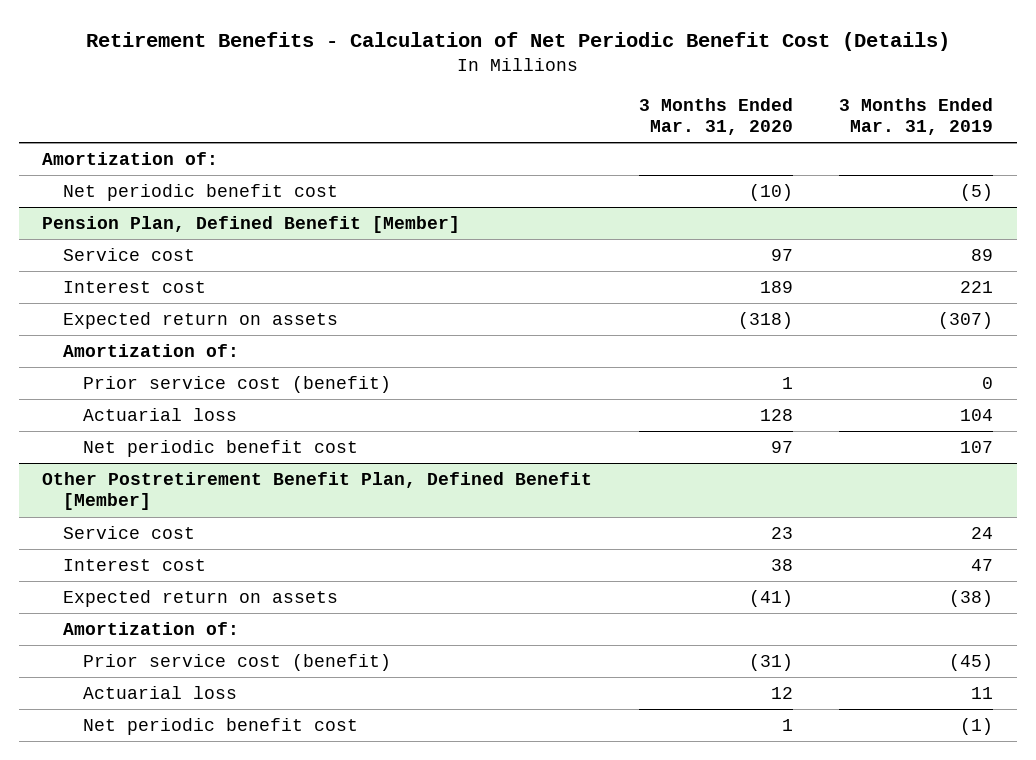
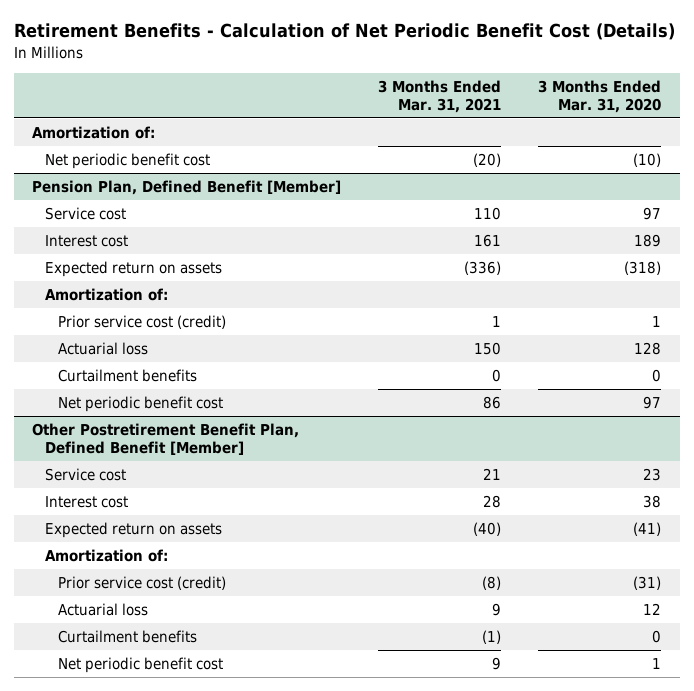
[839,97,994,136] 3 Months Ended Mar. 31, 2019 -> none
none -> [378,79,502,114] 3 Months Ended Mar. 31, 2021
[83,375,392,393] Prior service cost (benefit) -> [58,314,227,329] Prior service cost (credit)
none -> [58,368,198,382] Curtailment benefits
[83,653,392,671] Prior service cost (benefit) -> [58,575,227,590] Prior service cost (credit)
none -> [58,629,198,643] Curtailment benefits

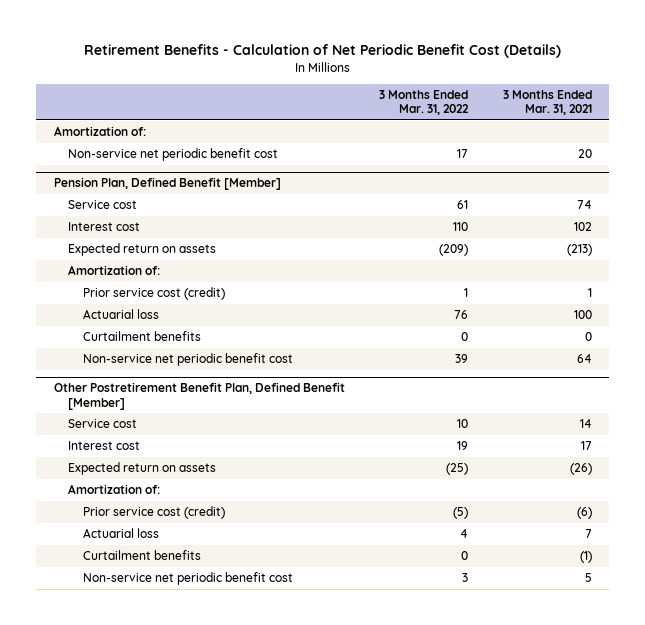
[538,79,662,114] 3 Months Ended Mar. 31, 2020 -> none
none -> [379,89,470,116] 3 Months Ended Mar. 31, 2022
[45,152,211,169] Net periodic benefit cost -> [68,148,279,162] Non-service net periodic benefit cost
[473,152,502,167] (20) -> [577,149,592,159] 20
[474,206,502,220] 110 -> [576,200,592,210] 74
[474,233,502,247] 161 -> [573,222,592,232] 102
[464,260,502,275] (336) -> [566,244,592,257] (213)
[474,341,502,355] 150 -> [573,310,592,320] 100
[58,395,224,412] Net periodic benefit cost -> [83,353,294,367] Non-service net periodic benefit cost
[483,395,502,409] 86 -> [576,354,592,364] 64
[483,467,502,480] 21 -> [579,419,592,429] 14
[483,494,502,508] 28 -> [580,441,592,451] 17
[473,521,502,536] (40) -> [569,463,592,476] (26)
[482,575,502,590] (8) -> [576,507,592,520] (6)
[492,602,502,616] 9 -> [584,529,592,539] 7
[58,656,224,673] Net periodic benefit cost -> [83,572,294,586] Non-service net periodic benefit cost
[492,656,502,670] 9 -> [584,573,592,583] 5

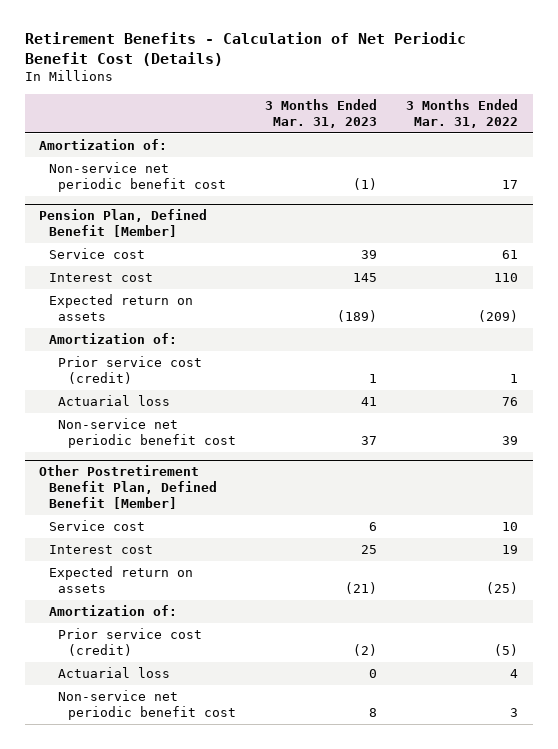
[502,89,592,116] 3 Months Ended Mar. 31, 2021 -> none
none -> [265,99,378,129] 3 Months Ended Mar. 31, 2023
[83,331,202,342] Curtailment benefits -> none
[83,550,202,561] Curtailment benefits -> none

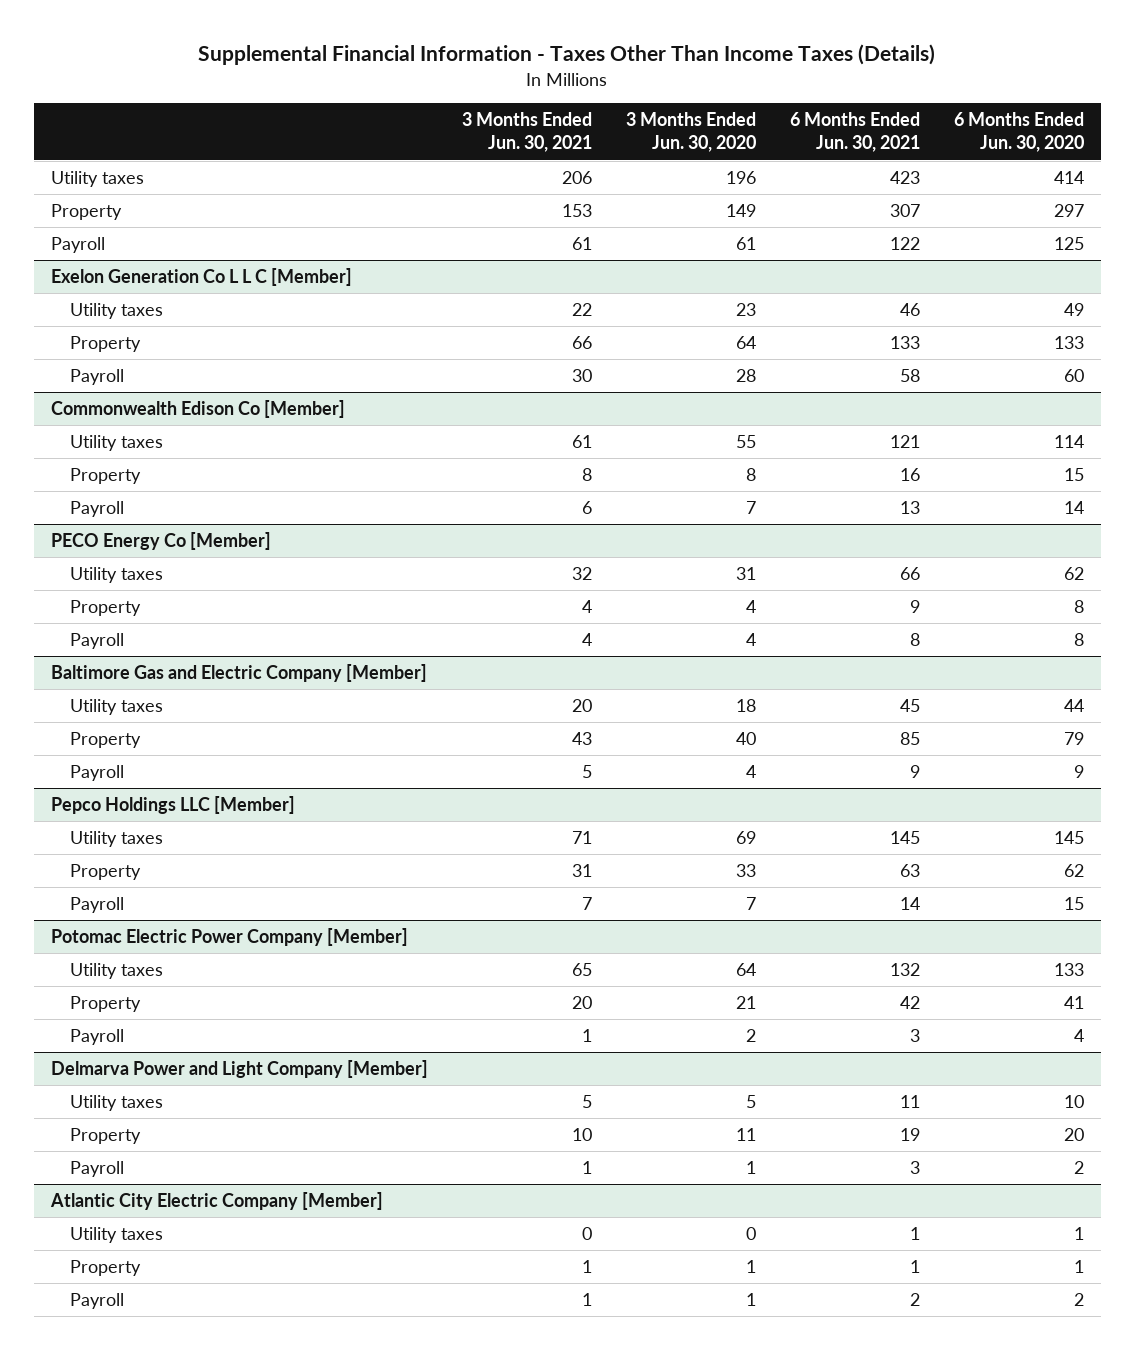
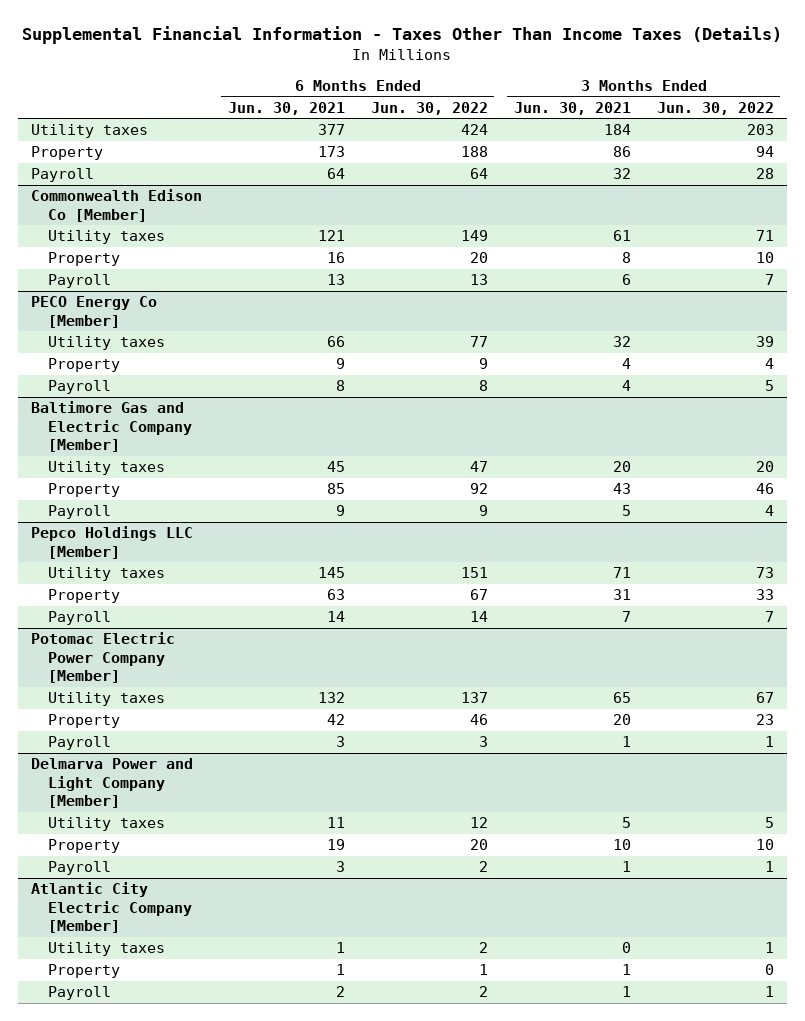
[625,112,756,153] 3 Months Ended Jun. 30, 2020 -> none
[953,112,1084,153] 6 Months Ended Jun. 30, 2020 -> none
none -> [370,101,488,115] Jun. 30, 2022
none -> [656,101,774,115] Jun. 30, 2022
[50,267,352,286] Exelon Generation Co L L C [Member] -> none
[70,302,164,319] Utility taxes -> none
[70,335,142,352] Property -> none
[70,368,125,385] Payroll -> none
[561,170,592,184] 206 -> [603,124,631,136] 184
[889,170,920,184] 423 -> [317,124,345,136] 377
[561,203,592,217] 153 -> [612,146,631,158] 86
[889,203,920,217] 307 -> [317,146,345,158] 173
[571,236,592,250] 61 -> [612,168,631,180] 32
[889,236,920,250] 122 -> [326,168,345,180] 64

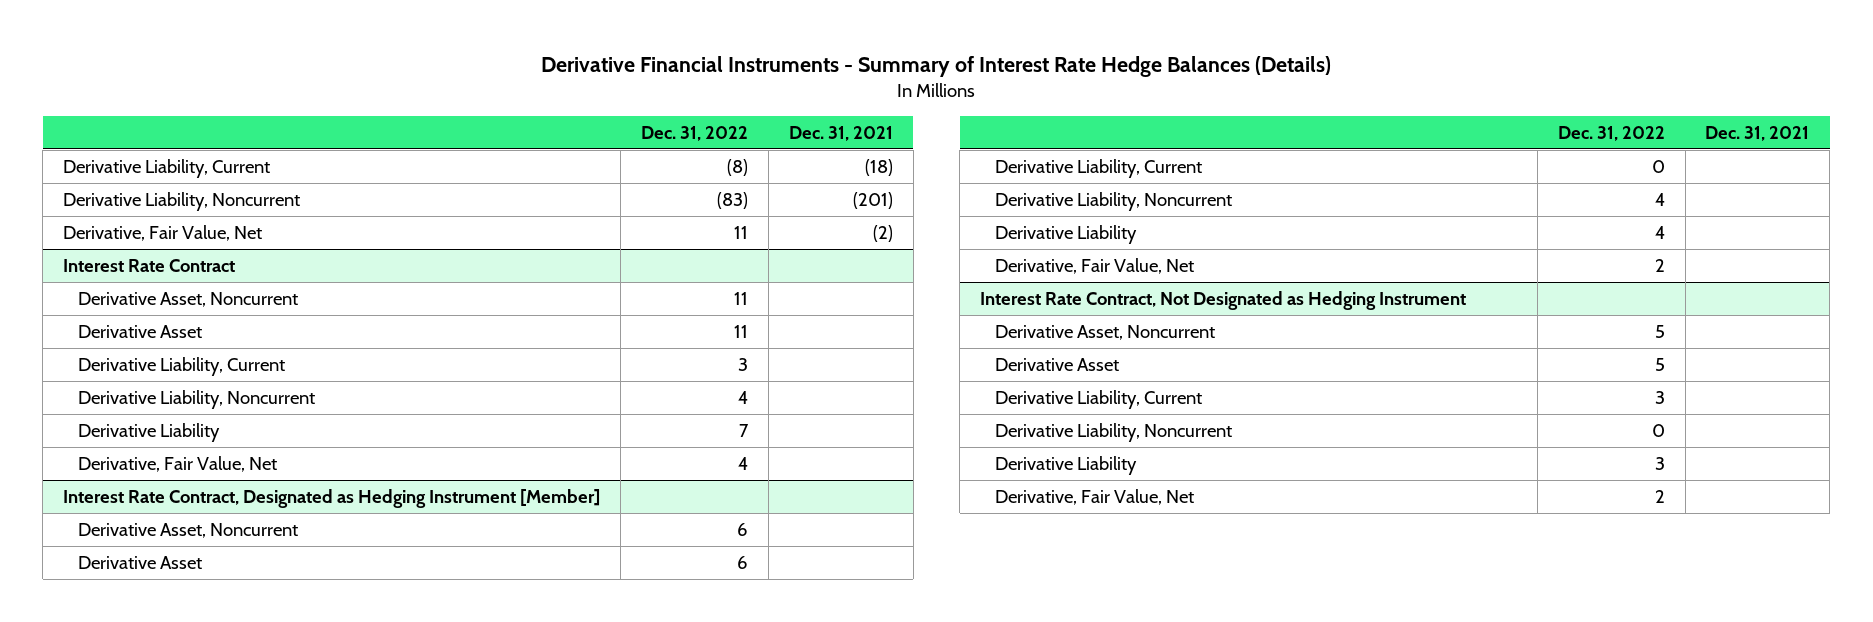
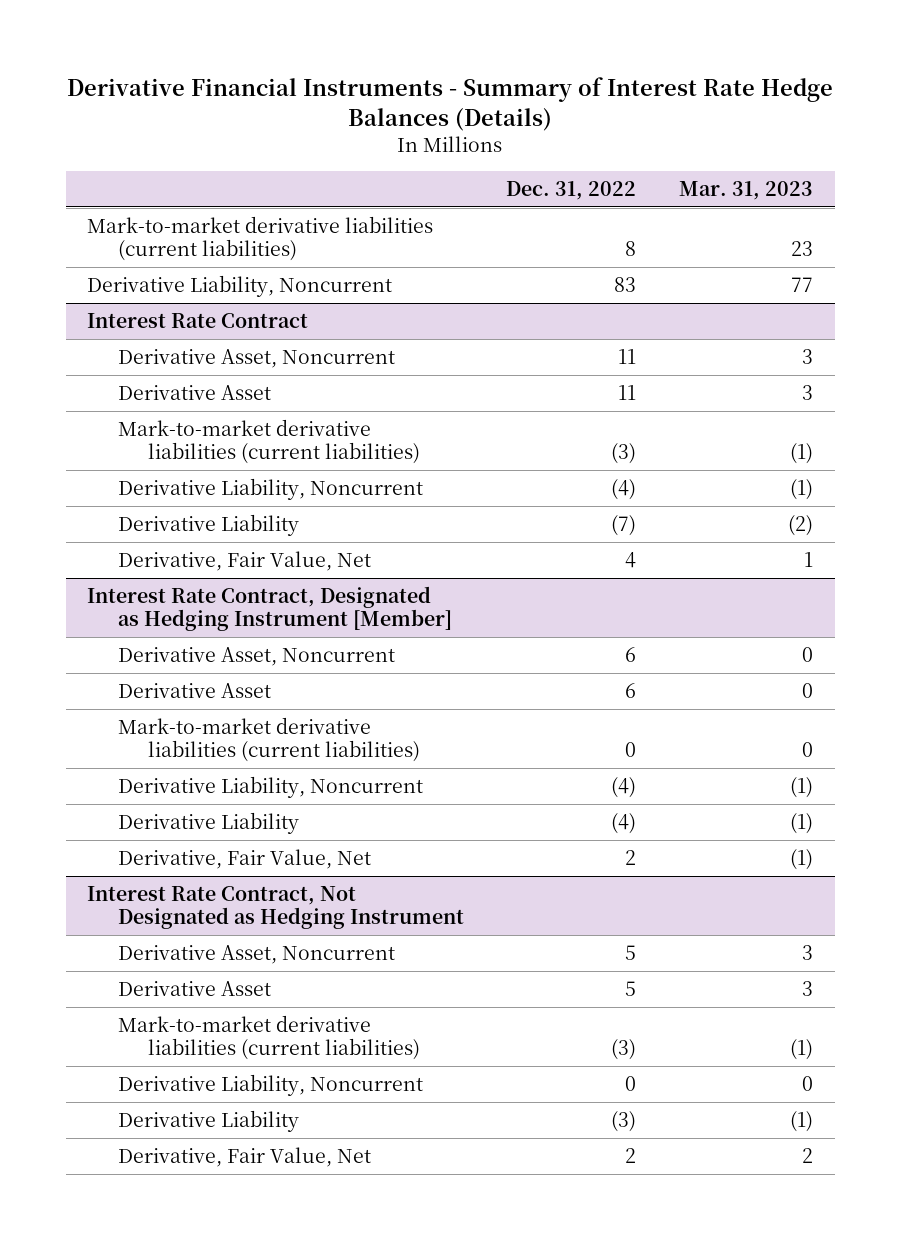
[788,125,893,141] Dec. 31, 2021 -> none
none -> [679,181,814,201] Mar. 31, 2023
[63,225,263,242] Derivative, Fair Value, Net -> none
[63,159,271,179] Derivative Liability, Current -> [87,215,434,262] Mark-to-market derivative liabilities (current liabilities)
[726,159,748,177] (8) -> [625,241,637,257] 8
[716,192,748,210] (83) -> [614,276,637,292] 83
[78,357,286,377] Derivative Liability, Current -> [117,418,420,465] Mark-to-market derivative liabilities (current liabilities)
[737,358,748,372] 3 -> [611,443,637,465] (3)
[737,391,748,405] 4 -> [611,478,637,500] (4)
[738,424,749,438] 7 -> [611,514,637,536] (7)
[994,159,1202,179] Derivative Liability, Current -> [117,716,420,763] Mark-to-market derivative liabilities (current liabilities)
[1654,193,1665,207] 4 -> [611,776,637,798] (4)
[1654,226,1665,240] 4 -> [611,812,637,834] (4)
[994,390,1202,410] Derivative Liability, Current -> [117,1014,420,1061] Mark-to-market derivative liabilities (current liabilities)
[1654,391,1665,405] 3 -> [611,1039,637,1061] (3)
[1654,457,1665,471] 3 -> [611,1110,637,1132] (3)

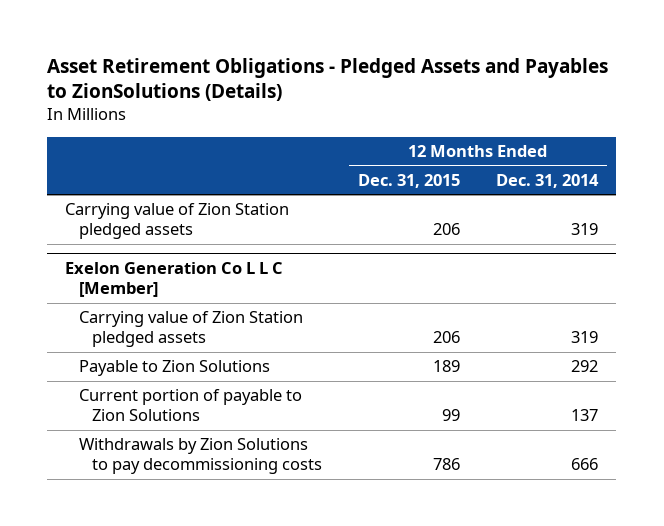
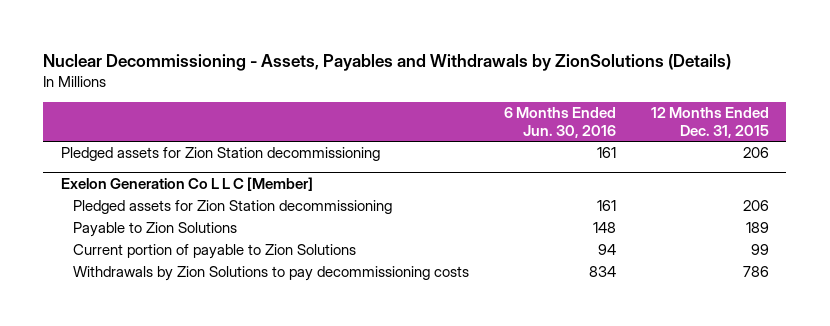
[47,57,609,102] Asset Retirement Obligations - Pledged Assets and Payables to ZionSolutions (Details) -> [43,53,732,71] Nuclear Decommissioning - Assets, Payables and Withdrawals by ZionSolutions (Details)
[496,173,600,188] Dec. 31, 2014 -> none
none -> [504,107,617,138] 6 Months Ended Jun. 30, 2016
[65,203,290,240] Carrying value of Zion Station pledged assets -> [60,147,380,162] Pledged assets for Zion Station decommissioning
[78,311,303,348] Carrying value of Zion Station pledged assets -> [73,200,393,215] Pledged assets for Zion Station decommissioning

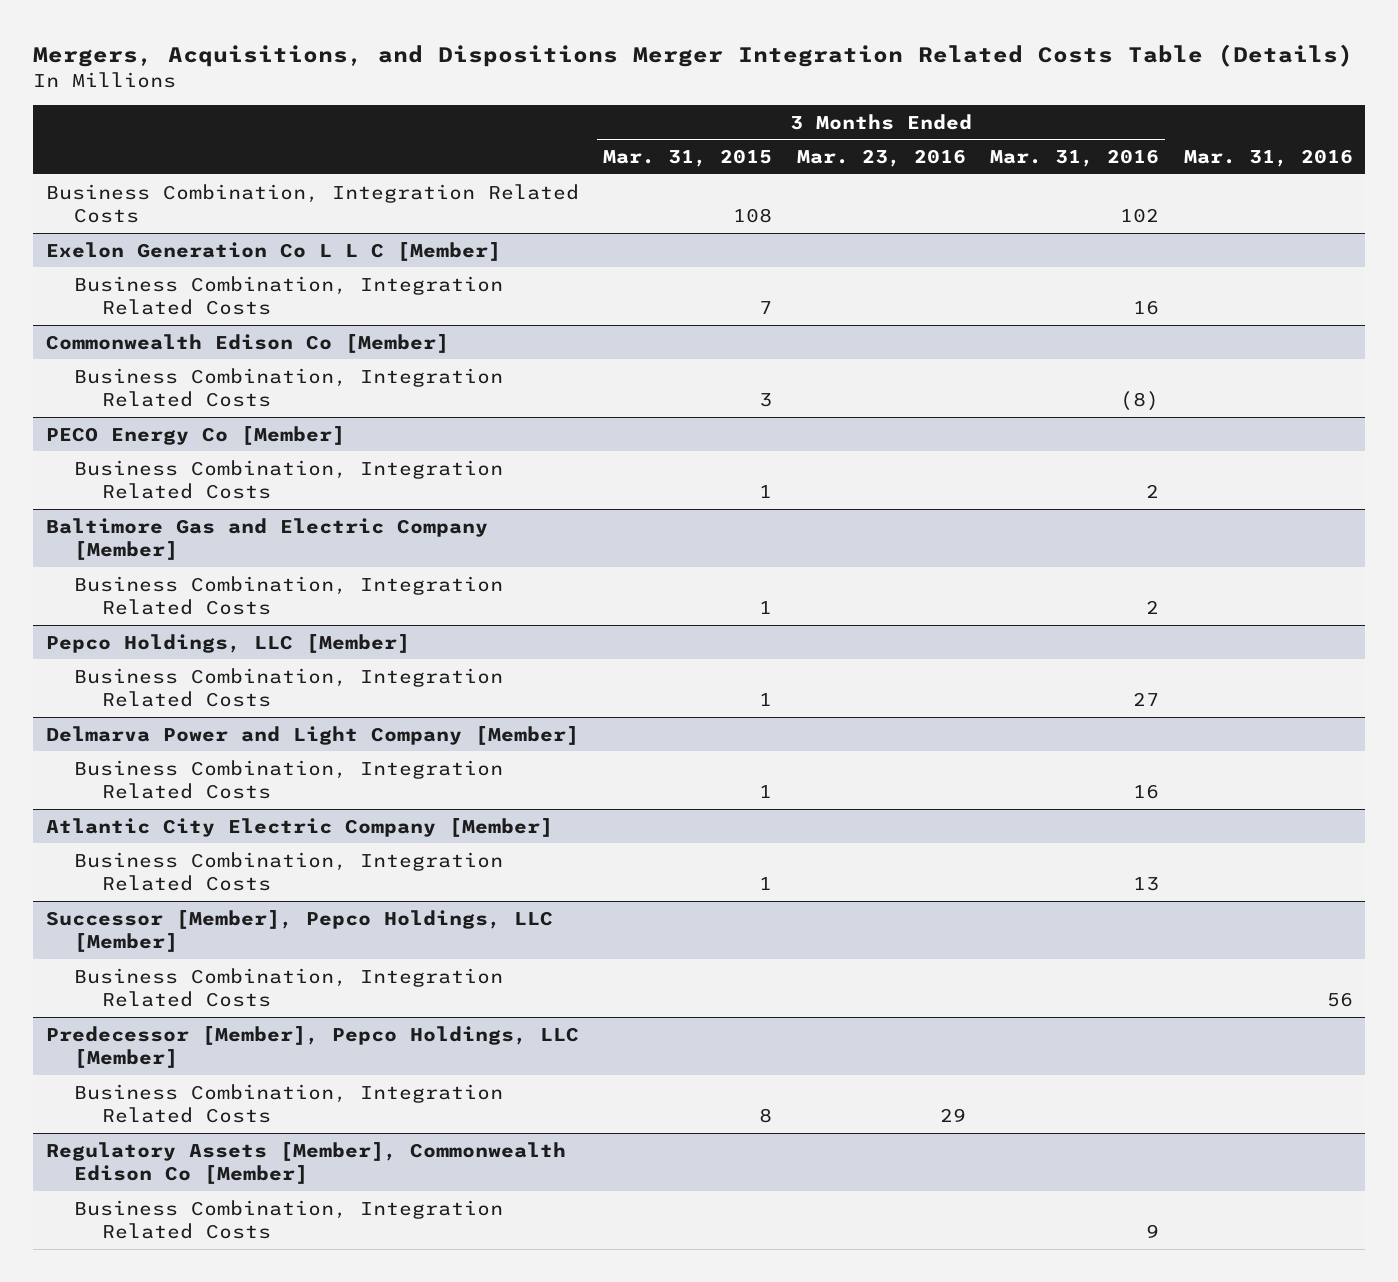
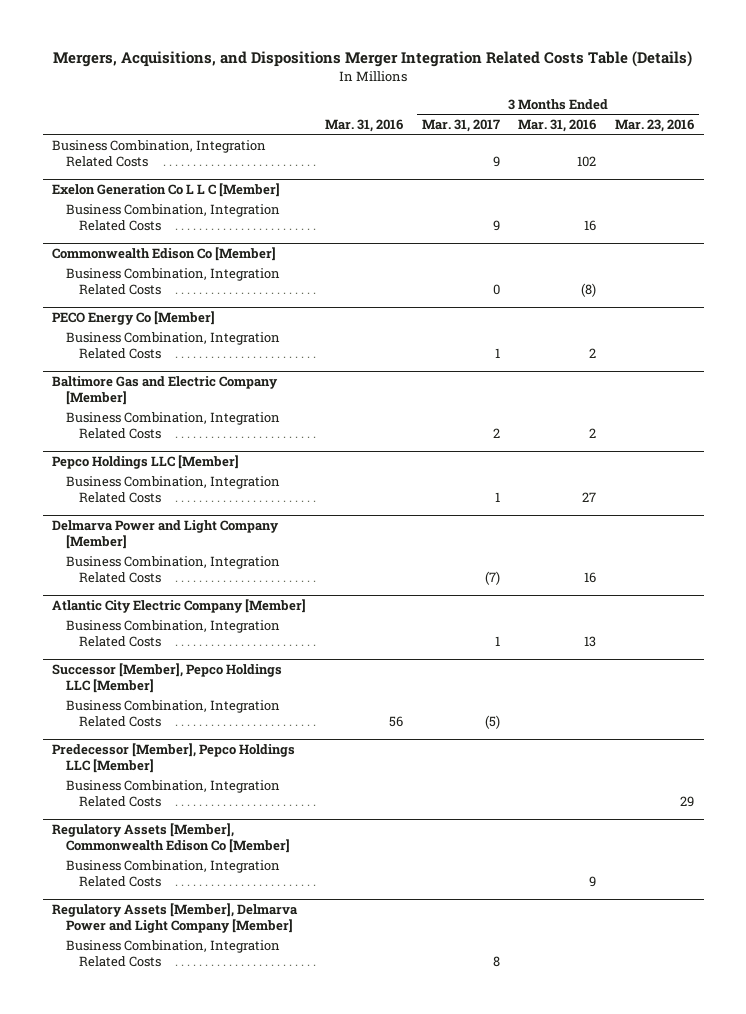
[603,149,773,168] Mar. 31, 2015 -> none
none -> [421,118,500,132] Mar. 31, 2017
[45,633,410,653] Pepco Holdings, LLC [Member] -> [52,454,240,469] Pepco Holdings LLC [Member]
[45,909,553,953] Successor [Member], Pepco Holdings, LLC [Member] -> [52,662,283,693] Successor [Member], Pepco Holdings LLC [Member]
[45,1025,579,1069] Predecessor [Member], Pepco Holdings, LLC [Member] -> [52,742,296,773] Predecessor [Member], Pepco Holdings LLC [Member]
none -> [52,902,299,933] Regulatory Assets [Member], Delmarva Power and Light Company [Member]
none -> [65,939,280,967] Business Combination, Integration Related Costs

